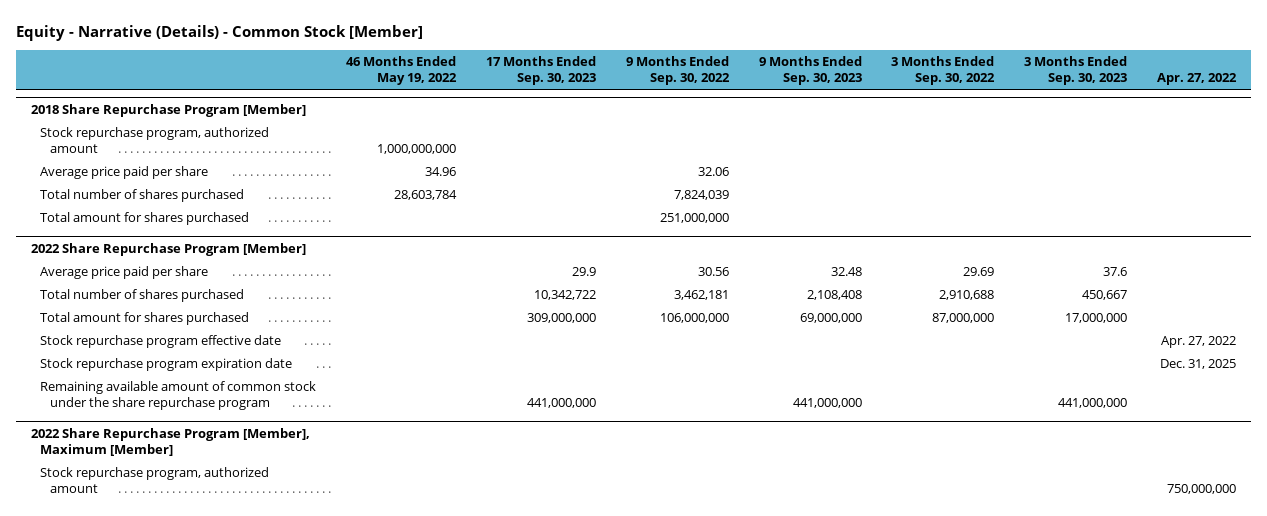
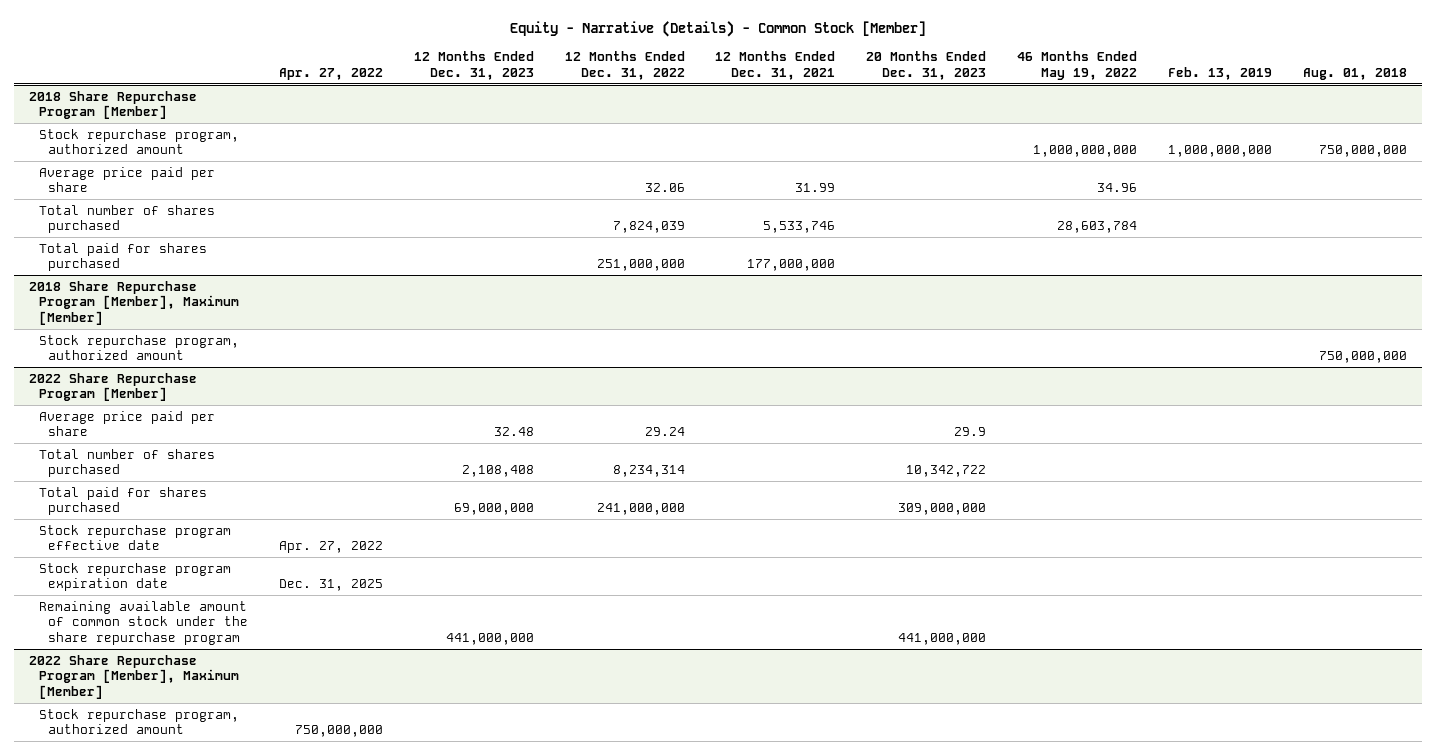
[485,56,596,86] 17 Months Ended Sep. 30, 2023 -> none
[625,56,730,86] 9 Months Ended Sep. 30, 2022 -> none
[758,56,862,86] 9 Months Ended Sep. 30, 2023 -> none
[891,56,996,86] 3 Months Ended Sep. 30, 2022 -> none
[1024,56,1128,86] 3 Months Ended Sep. 30, 2023 -> none
none -> [413,51,534,80] 12 Months Ended Dec. 31, 2023
none -> [564,51,685,80] 12 Months Ended Dec. 31, 2022
none -> [715,51,836,80] 12 Months Ended Dec. 31, 2021
none -> [866,51,987,80] 20 Months Ended Dec. 31, 2023
none -> [1167,66,1272,80] Feb. 13, 2019
none -> [1302,67,1407,80] Aug. 01, 2018
[40,212,250,226] Total amount for shares purchased -> [38,242,207,272] Total paid for shares purchased
none -> [29,280,239,325] 2018 Share Repurchase Program [Member], Maximum [Member]
none -> [38,334,239,361] Stock repurchase program, authorized amount
[40,312,250,326] Total amount for shares purchased -> [38,486,207,516] Total paid for shares purchased

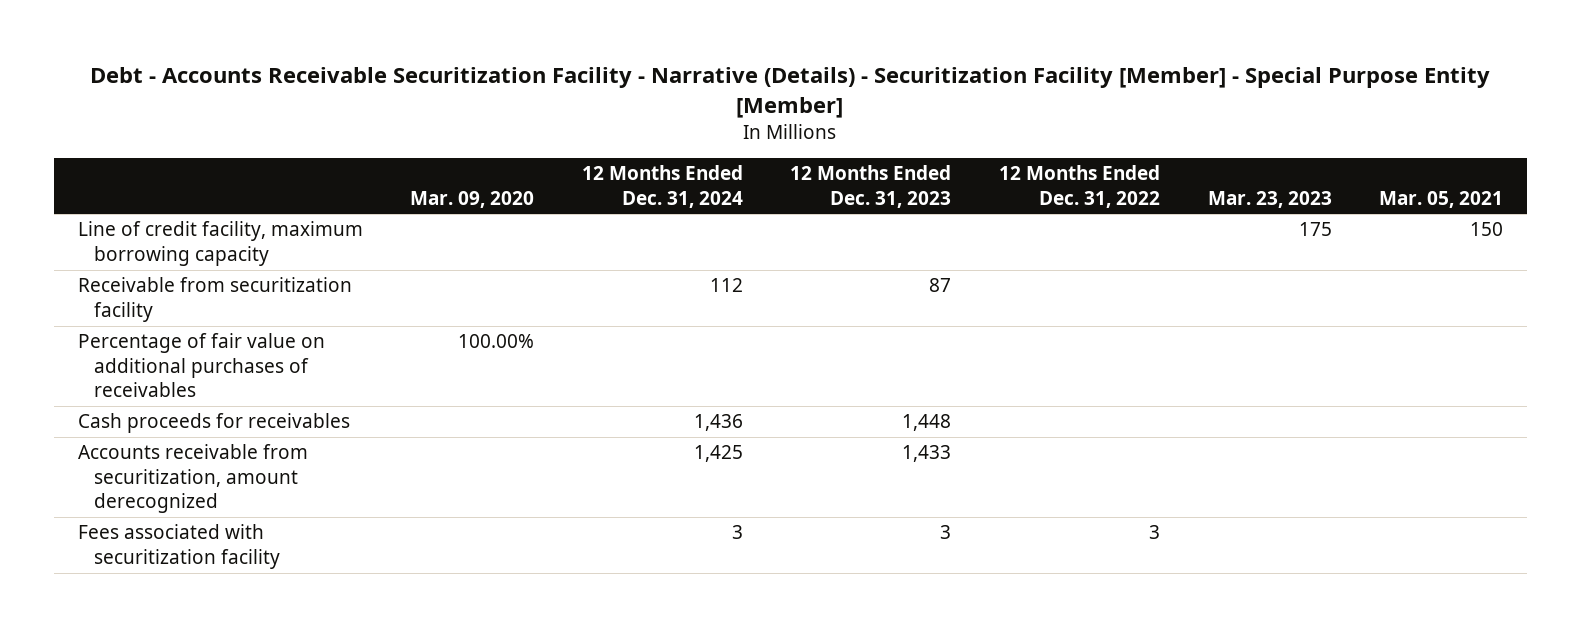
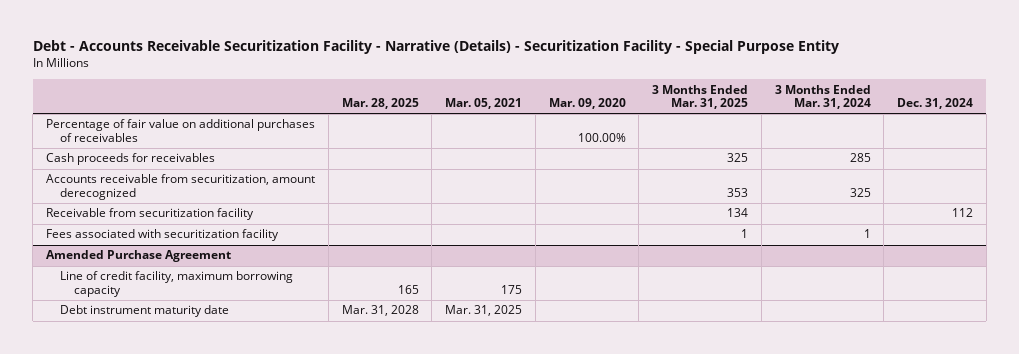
[90,67,1491,119] Debt - Accounts Receivable Securitization Facility - Narrative (Details) - Securitization Facility [Member] - Special Purpose Entity [Member] -> [32,40,839,55] Debt - Accounts Receivable Securitization Facility - Narrative (Details) - Securitization Facility - Special Purpose Entity
[581,165,743,208] 12 Months Ended Dec. 31, 2024 -> none
[790,165,952,208] 12 Months Ended Dec. 31, 2023 -> none
[999,165,1161,208] 12 Months Ended Dec. 31, 2022 -> none
[1207,190,1332,208] Mar. 23, 2023 -> none
none -> [341,98,419,110] Mar. 28, 2025
none -> [652,84,749,110] 3 Months Ended Mar. 31, 2025
none -> [774,84,871,110] 3 Months Ended Mar. 31, 2024
none -> [897,98,974,110] Dec. 31, 2024
[77,221,363,266] Line of credit facility, maximum borrowing capacity -> none
[77,277,352,322] Receivable from securitization facility -> [46,208,255,221] Receivable from securitization facility
none -> [46,250,232,263] Amended Purchase Agreement
none -> [59,271,293,298] Line of credit facility, maximum borrowing capacity
none -> [59,305,229,318] Debt instrument maturity date

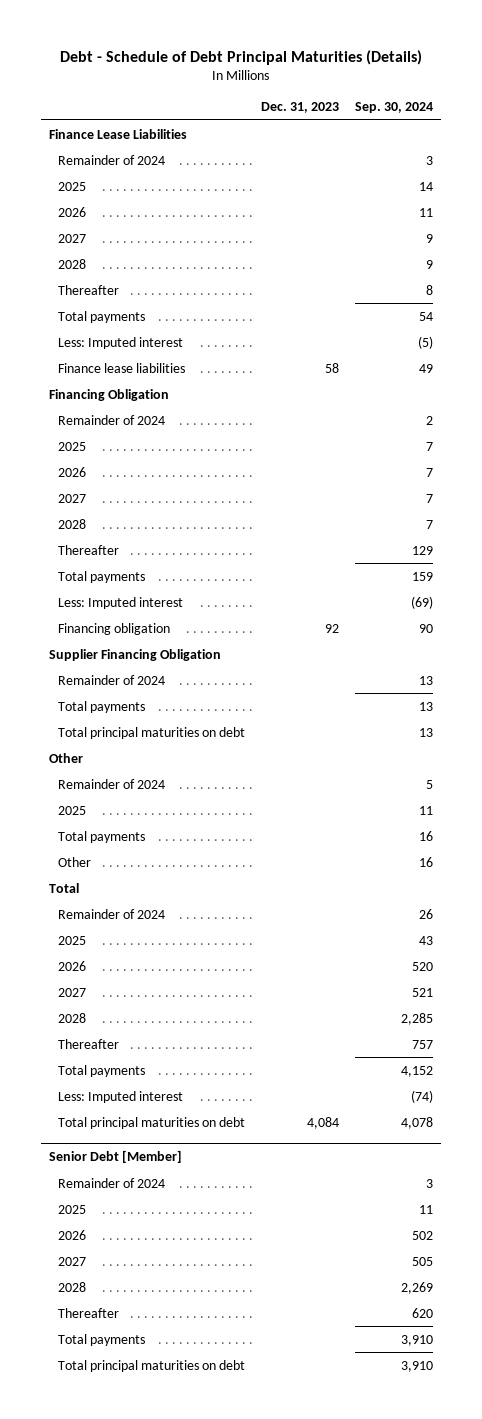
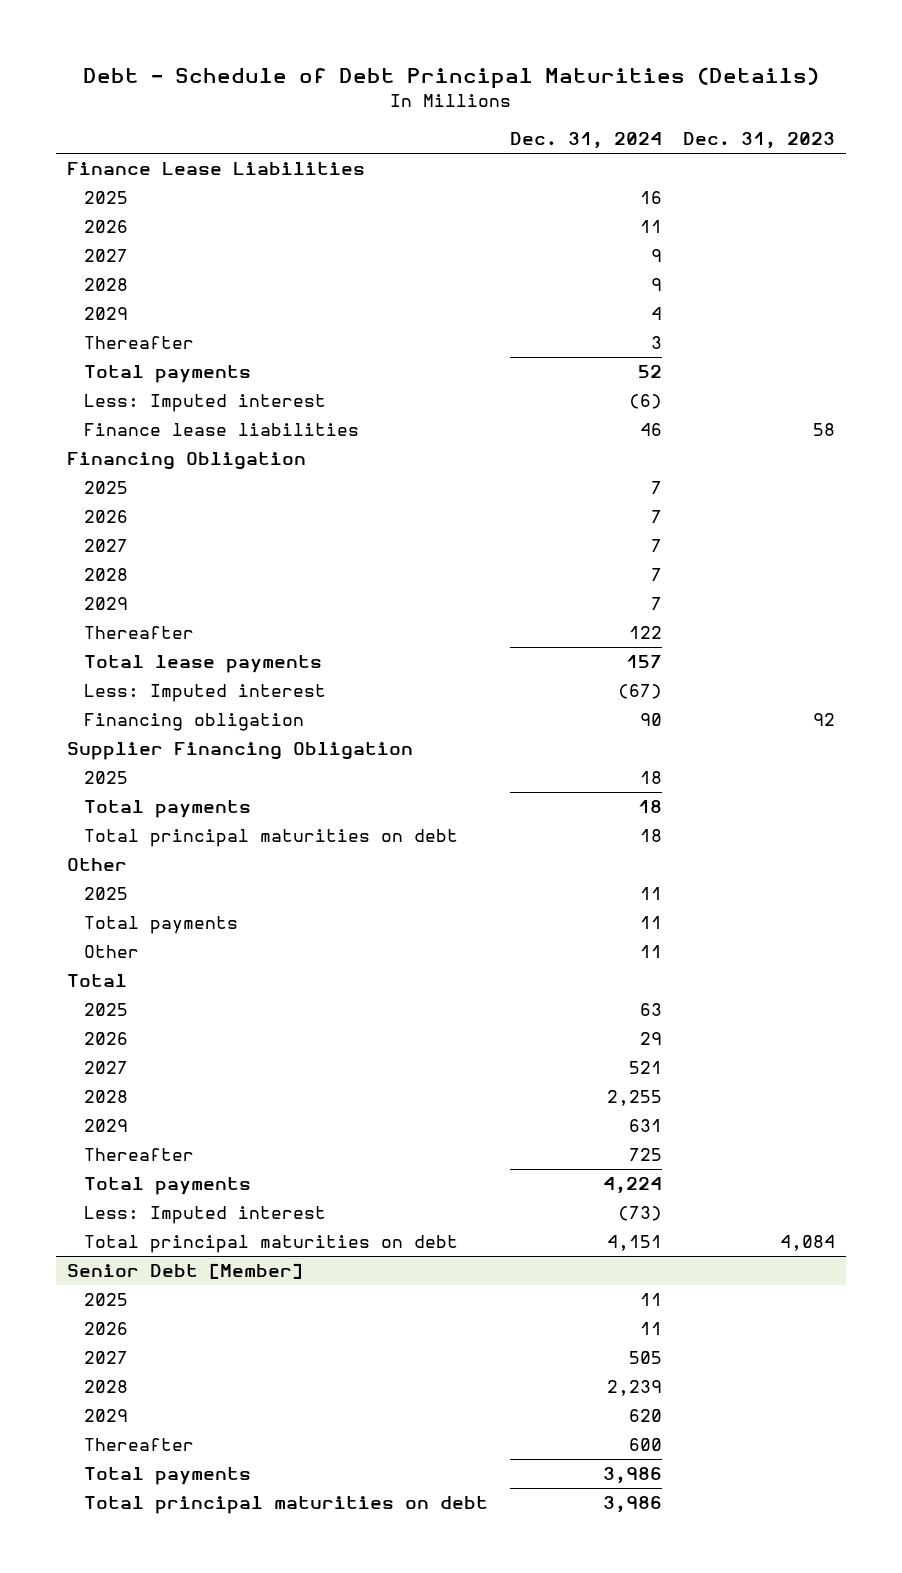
[355,102,434,114] Sep. 30, 2024 -> none
none -> [509,132,662,150] Dec. 31, 2024
[58,154,166,165] Remainder of 2024 -> none
none -> [84,307,129,321] 2029
[58,414,166,425] Remainder of 2024 -> none
none -> [84,597,129,611] 2029
[58,570,146,583] Total payments -> [84,655,323,674] Total lease payments
[58,674,166,685] Remainder of 2024 -> none
none -> [84,771,129,785] 2025
[58,778,166,789] Remainder of 2024 -> none
[58,908,166,919] Remainder of 2024 -> none
none -> [84,1119,129,1133] 2029
[58,1177,166,1188] Remainder of 2024 -> none
none -> [84,1409,129,1423] 2029

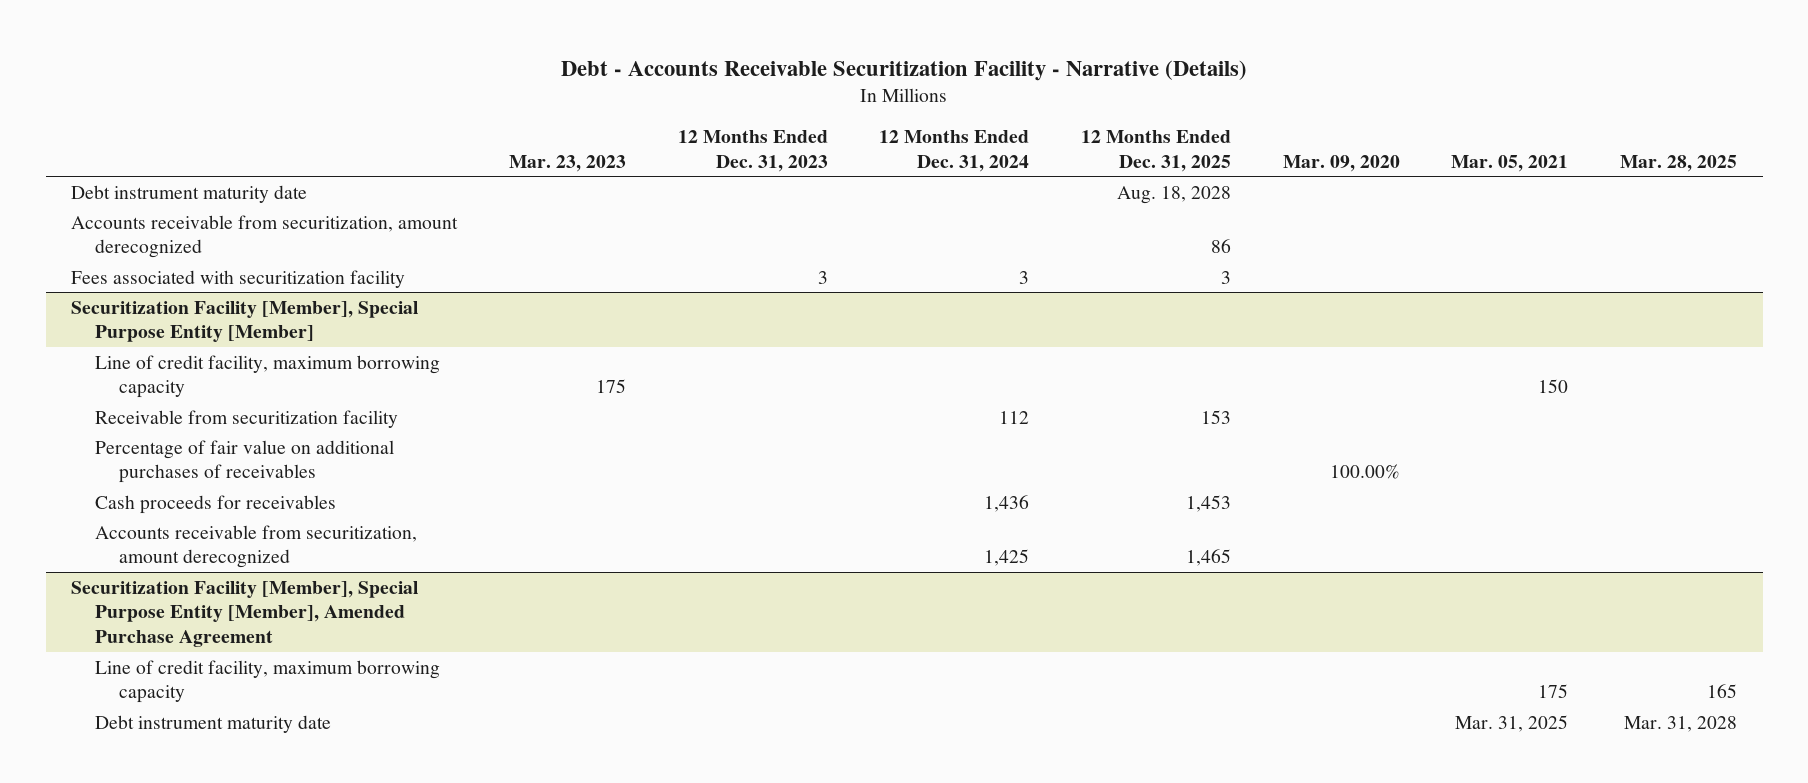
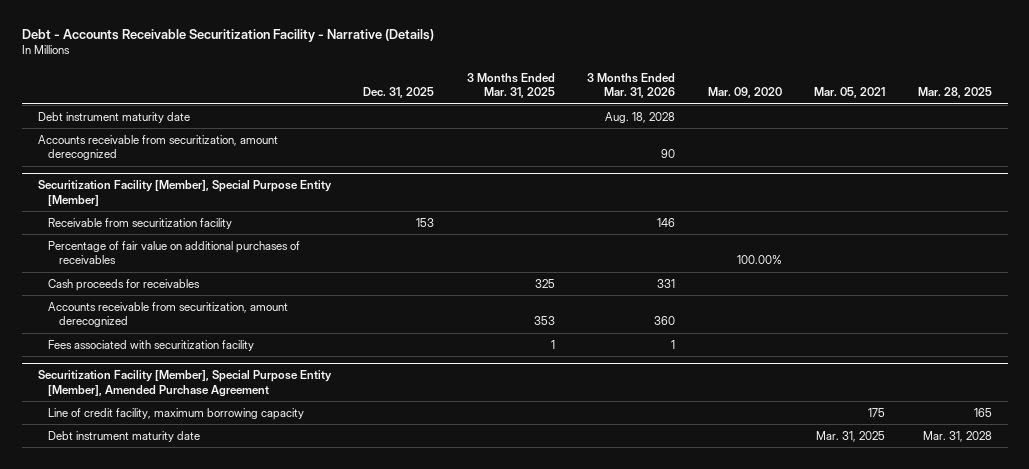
[509,154,627,172] Mar. 23, 2023 -> none
[677,129,828,172] 12 Months Ended Dec. 31, 2023 -> none
[879,129,1030,172] 12 Months Ended Dec. 31, 2024 -> none
[1080,129,1231,172] 12 Months Ended Dec. 31, 2025 -> none
none -> [363,87,435,99] Dec. 31, 2025
none -> [466,72,555,99] 3 Months Ended Mar. 31, 2025
none -> [587,72,676,99] 3 Months Ended Mar. 31, 2026
[71,269,406,288] Fees associated with securitization facility -> none
[95,354,441,399] Line of credit facility, maximum borrowing capacity -> none
none -> [48,339,255,351] Fees associated with securitization facility

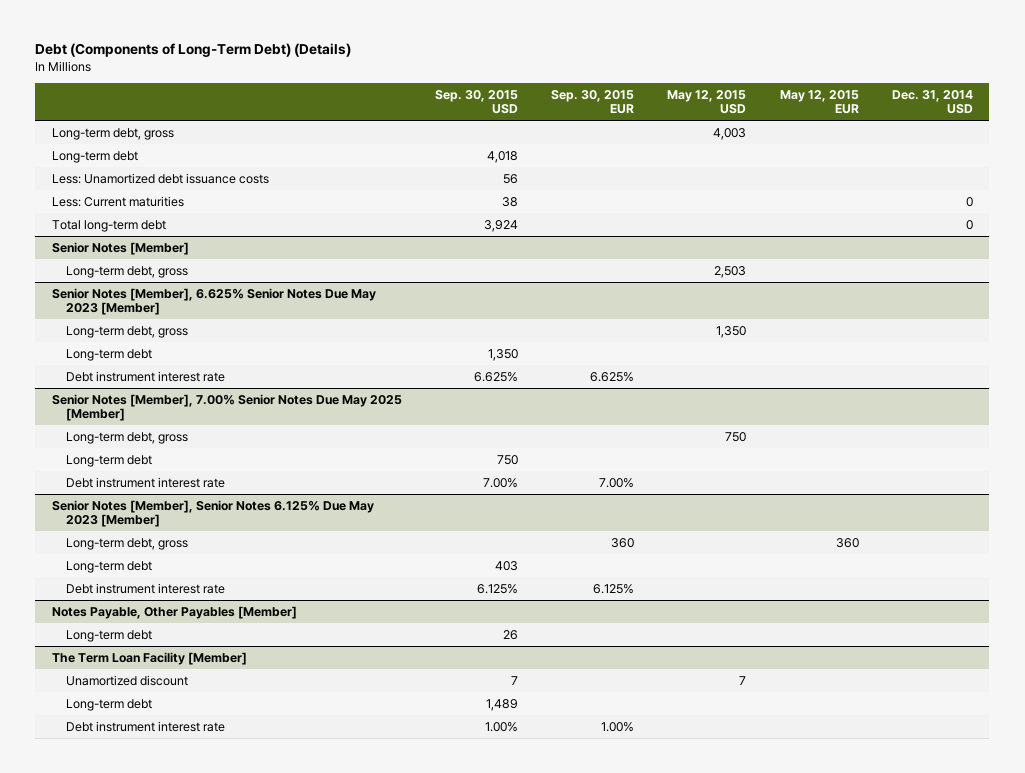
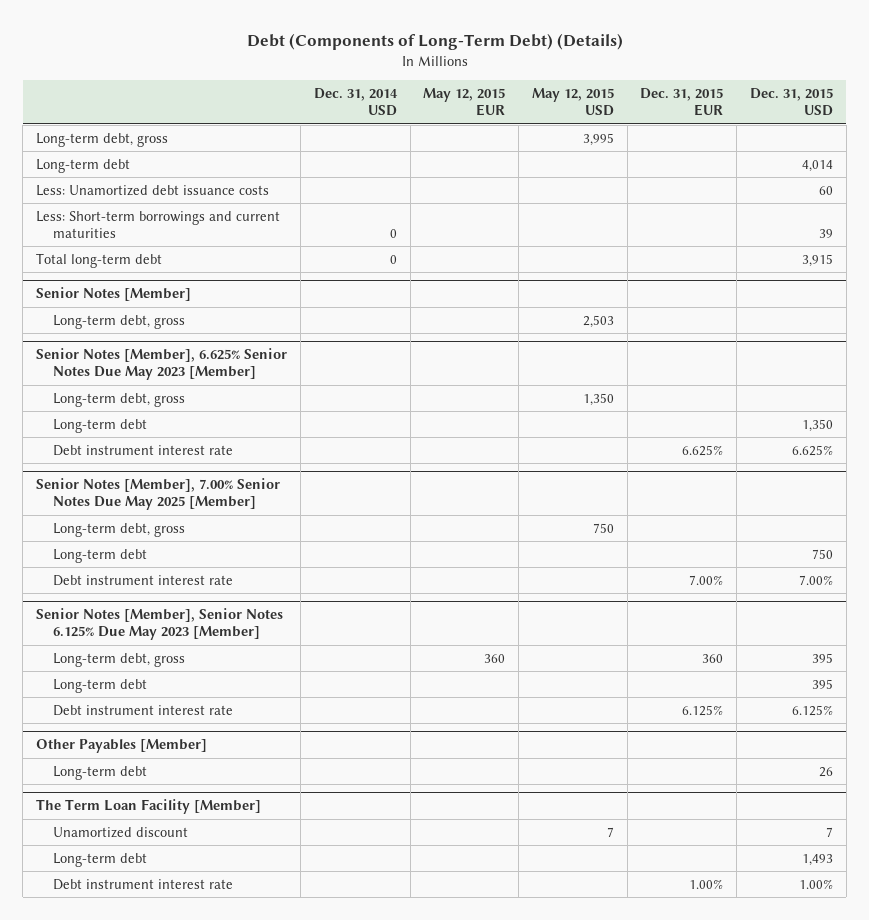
[434,90,518,115] Sep. 30, 2015 USD -> none
[551,90,635,115] Sep. 30, 2015 EUR -> none
none -> [640,88,724,117] Dec. 31, 2015 EUR
none -> [749,88,833,117] Dec. 31, 2015 USD
[713,127,747,140] 4,003 -> [582,132,614,146] 3,995
[51,195,184,207] Less: Current maturities -> [36,210,281,238] Less: Short-term borrowings and current maturities
[51,605,297,619] Notes Payable, Other Payables [Member] -> [36,739,208,754] Other Payables [Member]

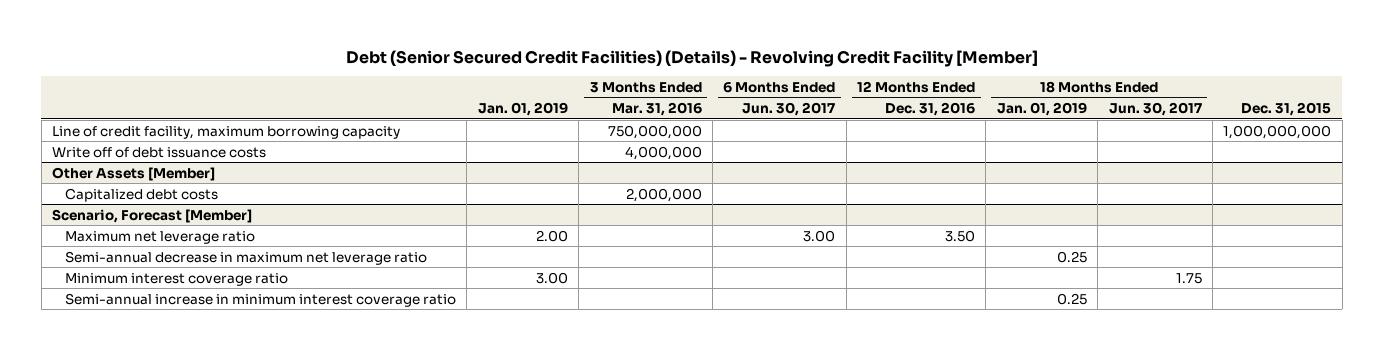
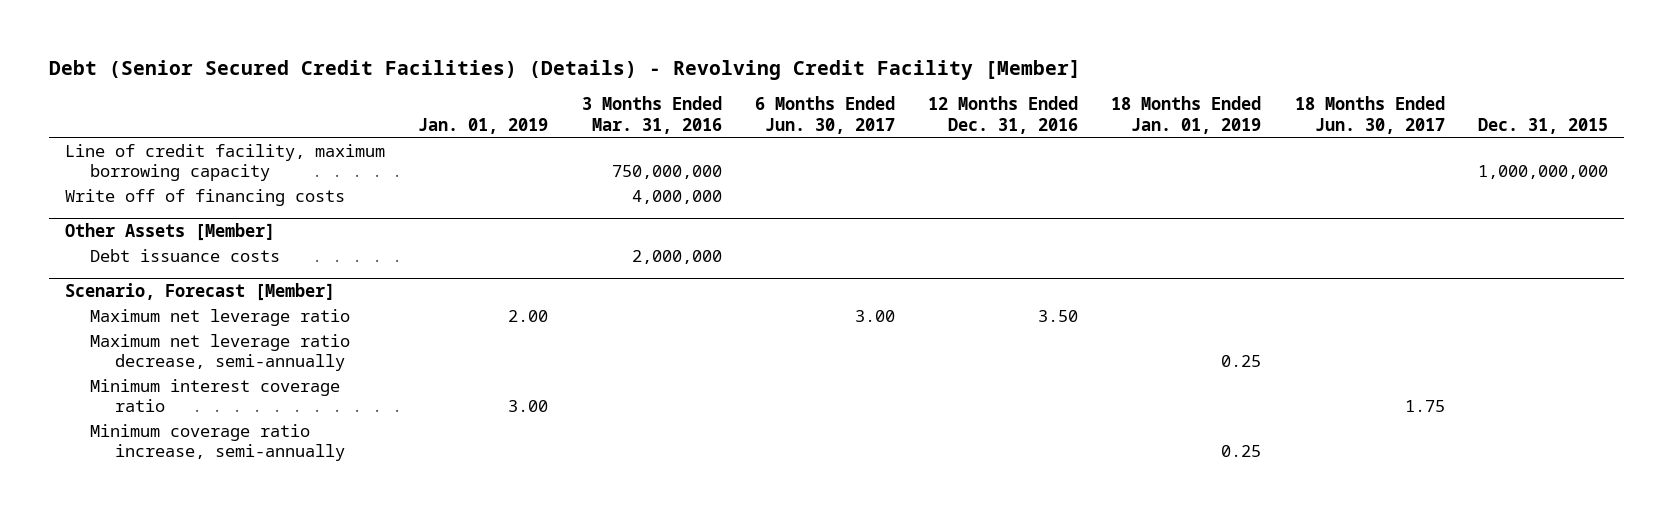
[52,146,267,158] Write off of debt issuance costs -> [65,188,346,206] Write off of financing costs
[65,187,219,202] Capitalized debt costs -> [90,248,281,262] Debt issuance costs
[65,250,428,265] Semi-annual decrease in maximum net leverage ratio -> [90,333,351,371] Maximum net leverage ratio decrease, semi-annually
[65,292,457,307] Semi-annual increase in minimum interest coverage ratio -> [90,423,345,461] Minimum coverage ratio increase, semi-annually

